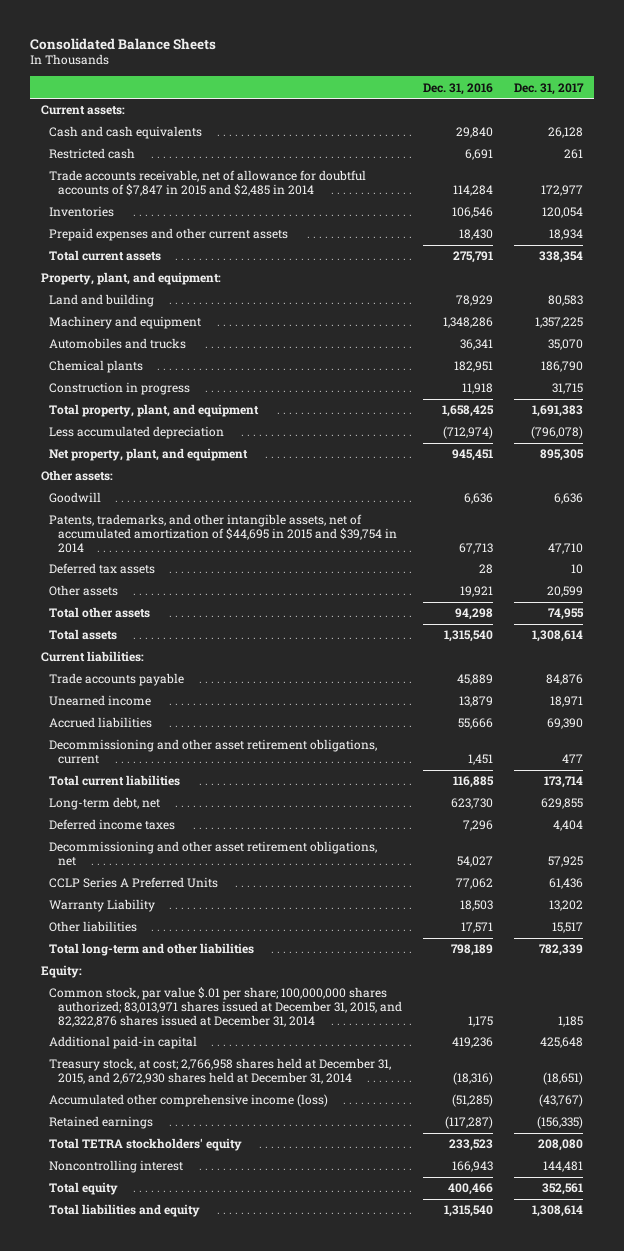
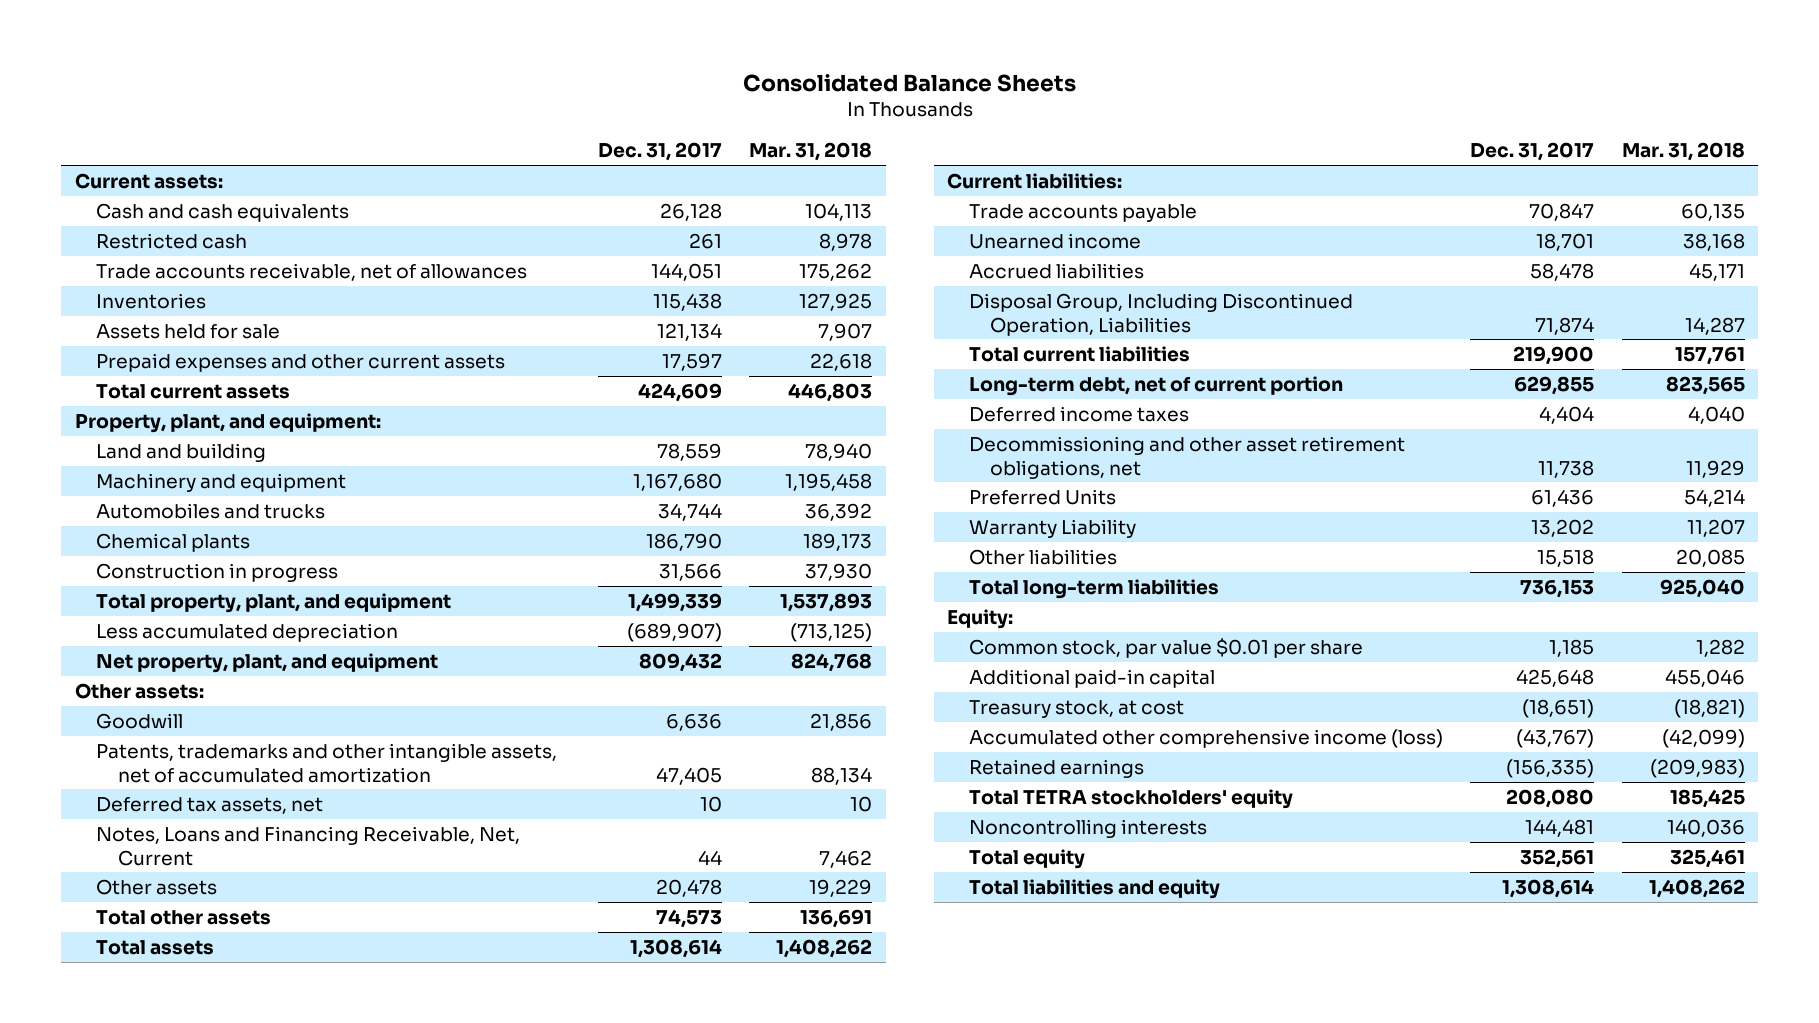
[423,82,494,95] Dec. 31, 2016 -> none
none -> [749,142,873,162] Mar. 31, 2018
[49,170,367,196] Trade accounts receivable, net of allowance for doubtful accounts of $7,847 in 2015 and $2,485 in 2014 -> [96,262,528,281] Trade accounts receivable, net of allowances
[541,184,584,196] 172,977 -> [650,262,722,281] 144,051
[542,207,584,219] 120,054 -> [652,292,722,311] 115,438
none -> [96,323,281,339] Assets held for sale
[549,229,584,241] 18,934 -> [661,352,722,371] 17,597
[539,251,584,264] 338,354 -> [637,382,722,402] 424,609
[548,295,584,307] 80,583 -> [656,442,722,461] 78,559
[535,317,584,329] 1,357,225 -> [632,472,722,491] 1,167,680
[548,339,584,351] 35,070 -> [657,502,722,521] 34,744
[552,383,584,395] 31,715 -> [658,563,722,581] 31,566
[532,405,584,418] 1,691,383 -> [627,592,722,612] 1,499,339
[531,426,584,440] (796,078) -> [626,622,722,642] (689,907)
[540,449,585,462] 895,305 -> [638,652,722,672] 809,432
[49,514,397,553] Patents, trademarks, and other intangible assets, net of accumulated amortization of $44,695 in 2015 and $39,754 in 2014 -> [96,742,558,783] Patents, trademarks and other intangible assets, net of accumulated amortization
[548,542,584,554] 47,710 -> [655,766,722,785] 47,405
[49,563,156,575] Deferred tax assets -> [96,796,324,814] Deferred tax assets, net
none -> [96,825,521,866] Notes, Loans and Financing Receivable, Net, Current
[547,586,584,598] 20,599 -> [655,878,722,897] 20,478
[548,608,585,621] 74,955 -> [655,908,722,928] 74,573
[49,739,378,764] Decommissioning and other asset retirement obligations, current -> none
[546,674,584,686] 84,876 -> [1529,202,1595,221] 70,847
[550,696,584,708] 18,971 -> [1536,232,1595,251] 18,701
[547,718,584,730] 69,390 -> [1530,262,1595,281] 58,478
none -> [968,292,1353,336] Disposal Group, Including Discontinued Operation, Liabilities
[544,776,584,789] 173,714 -> [1513,345,1595,365] 219,900
[49,797,161,811] Long-term debt, net -> [968,375,1343,396] Long-term debt, net of current portion
[548,855,584,867] 57,925 -> [1538,459,1595,478] 11,738
[49,877,219,889] CCLP Series A Preferred Units -> [968,488,1116,505] Preferred Units
[552,922,584,934] 15,517 -> [1537,548,1595,567] 15,518
[49,943,255,957] Total long-term and other liabilities -> [968,578,1219,599] Total long-term liabilities
[539,944,584,957] 782,339 -> [1520,579,1595,598] 736,153
[49,987,402,1027] Common stock, par value $.01 per share; 100,000,000 shares authorized; 83,013,971 shares issued at December 31, 2015, and 82,322,876 shares issued at December 31, 2014 -> [968,637,1363,658] Common stock, par value $0.01 per share
[49,1058,392,1084] Treasury stock, at cost; 2,766,958 shares held at December 31, 2015, and 2,672,930 shares held at December 31, 2014 -> [968,699,1184,718] Treasury stock, at cost
[49,1160,184,1174] Noncontrolling interest -> [968,818,1207,838] Noncontrolling interests

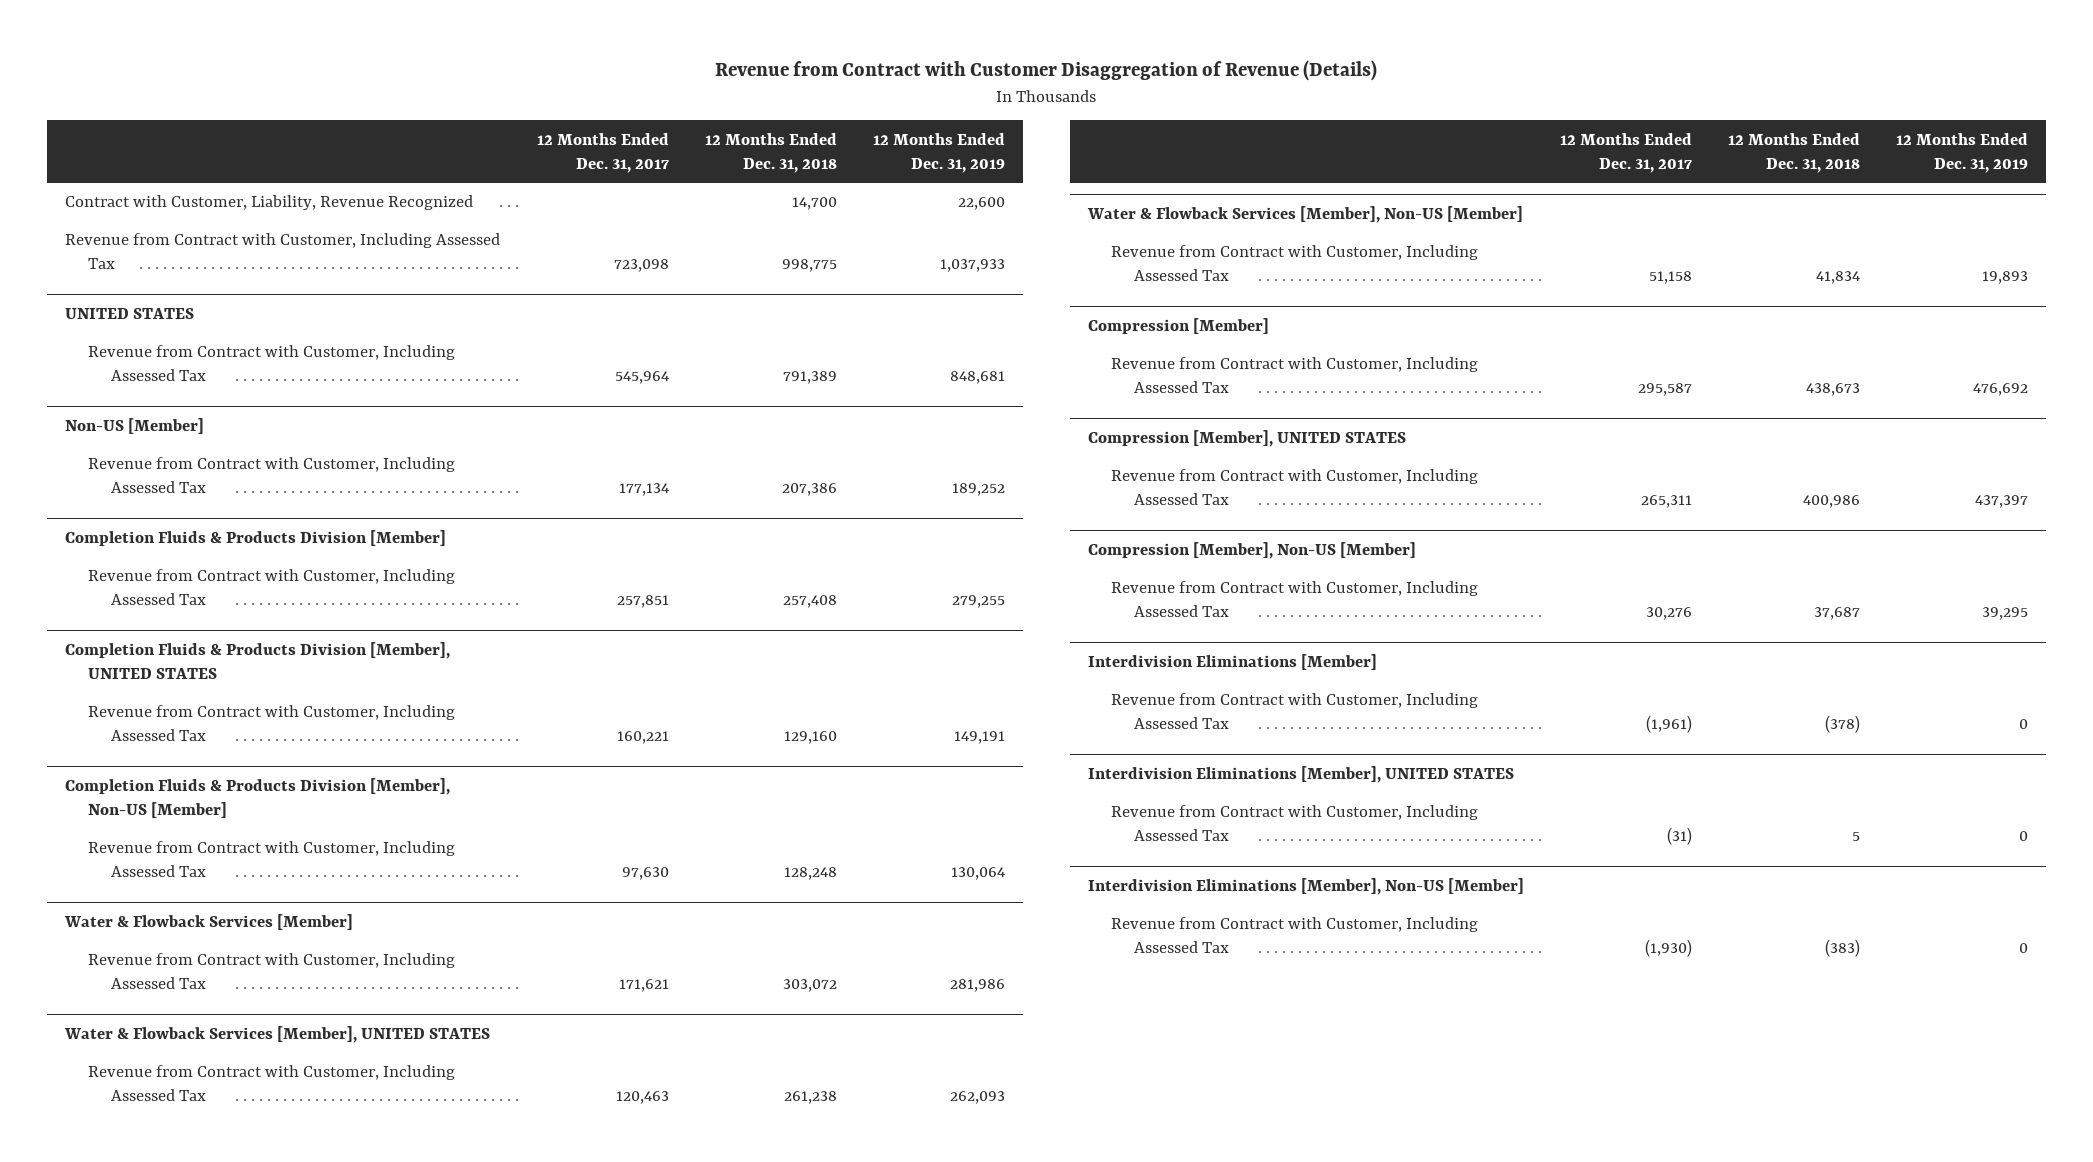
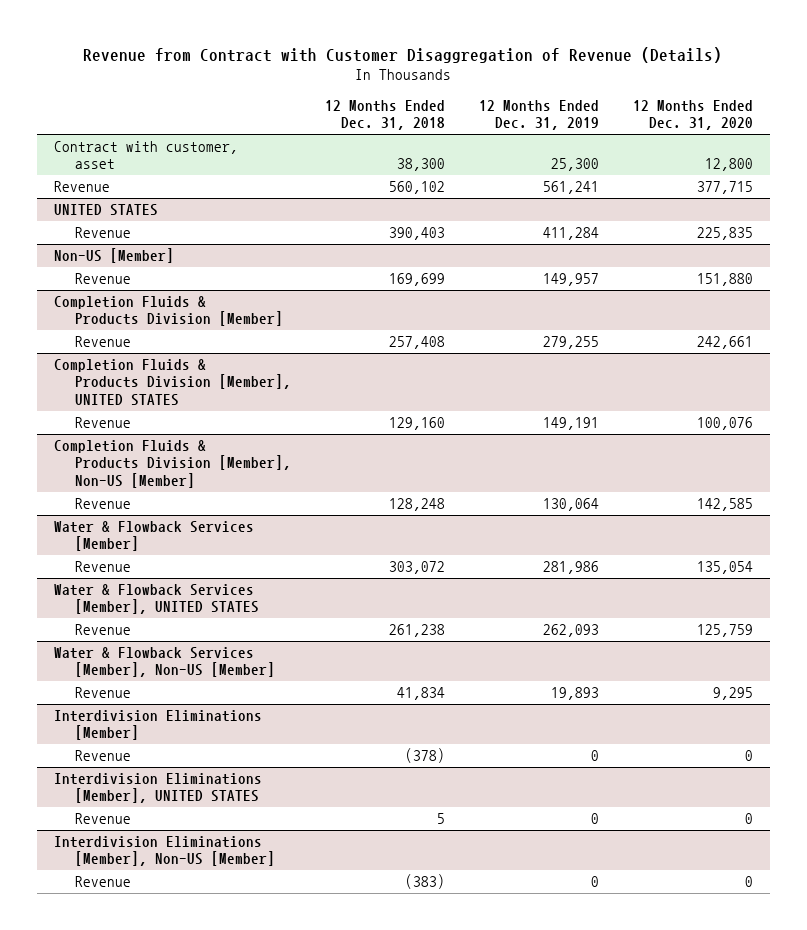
[537,132,670,173] 12 Months Ended Dec. 31, 2017 -> none
none -> [632,100,753,131] 12 Months Ended Dec. 31, 2020
[65,195,474,211] Contract with Customer, Liability, Revenue Recognized -> none
[65,233,501,270] Revenue from Contract with Customer, Including Assessed Tax -> none
none -> [53,141,238,170] Contract with customer, asset
none -> [53,181,110,193] Revenue
[88,345,456,382] Revenue from Contract with Customer, Including Assessed Tax -> none
none -> [75,227,132,239] Revenue
[88,457,456,494] Revenue from Contract with Customer, Including Assessed Tax -> none
none -> [75,273,132,285] Revenue
[88,569,456,606] Revenue from Contract with Customer, Including Assessed Tax -> [75,336,132,348] Revenue
[88,705,456,742] Revenue from Contract with Customer, Including Assessed Tax -> [75,417,132,429] Revenue
[88,841,456,878] Revenue from Contract with Customer, Including Assessed Tax -> [75,498,132,510] Revenue
[88,953,456,990] Revenue from Contract with Customer, Including Assessed Tax -> [75,561,132,573] Revenue
[88,1065,456,1102] Revenue from Contract with Customer, Including Assessed Tax -> [75,624,132,636] Revenue
[1087,318,1269,335] Compression [Member] -> none
[1110,357,1478,394] Revenue from Contract with Customer, Including Assessed Tax -> none
[1087,430,1406,448] Compression [Member], UNITED STATES -> none
[1110,469,1478,506] Revenue from Contract with Customer, Including Assessed Tax -> none
[1087,542,1416,560] Compression [Member], Non-US [Member] -> none
[1110,581,1478,618] Revenue from Contract with Customer, Including Assessed Tax -> none
[1110,245,1478,282] Revenue from Contract with Customer, Including Assessed Tax -> [75,687,132,699] Revenue
[1110,693,1478,730] Revenue from Contract with Customer, Including Assessed Tax -> [75,750,132,762] Revenue
[1110,805,1478,842] Revenue from Contract with Customer, Including Assessed Tax -> [75,813,132,825] Revenue
[1110,917,1478,954] Revenue from Contract with Customer, Including Assessed Tax -> [75,876,132,888] Revenue

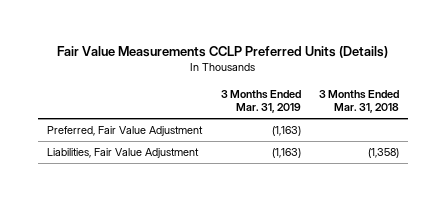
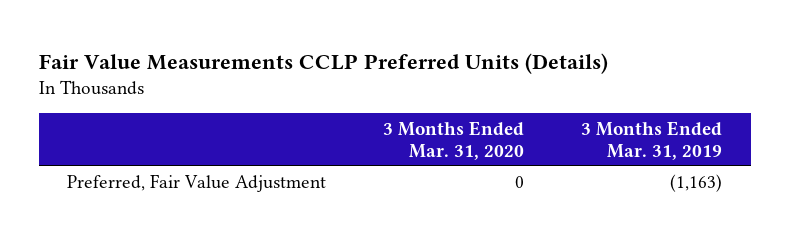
[318,89,399,114] 3 Months Ended Mar. 31, 2018 -> none
none -> [383,120,525,160] 3 Months Ended Mar. 31, 2020
[47,148,200,159] Liabilities, Fair Value Adjustment -> none

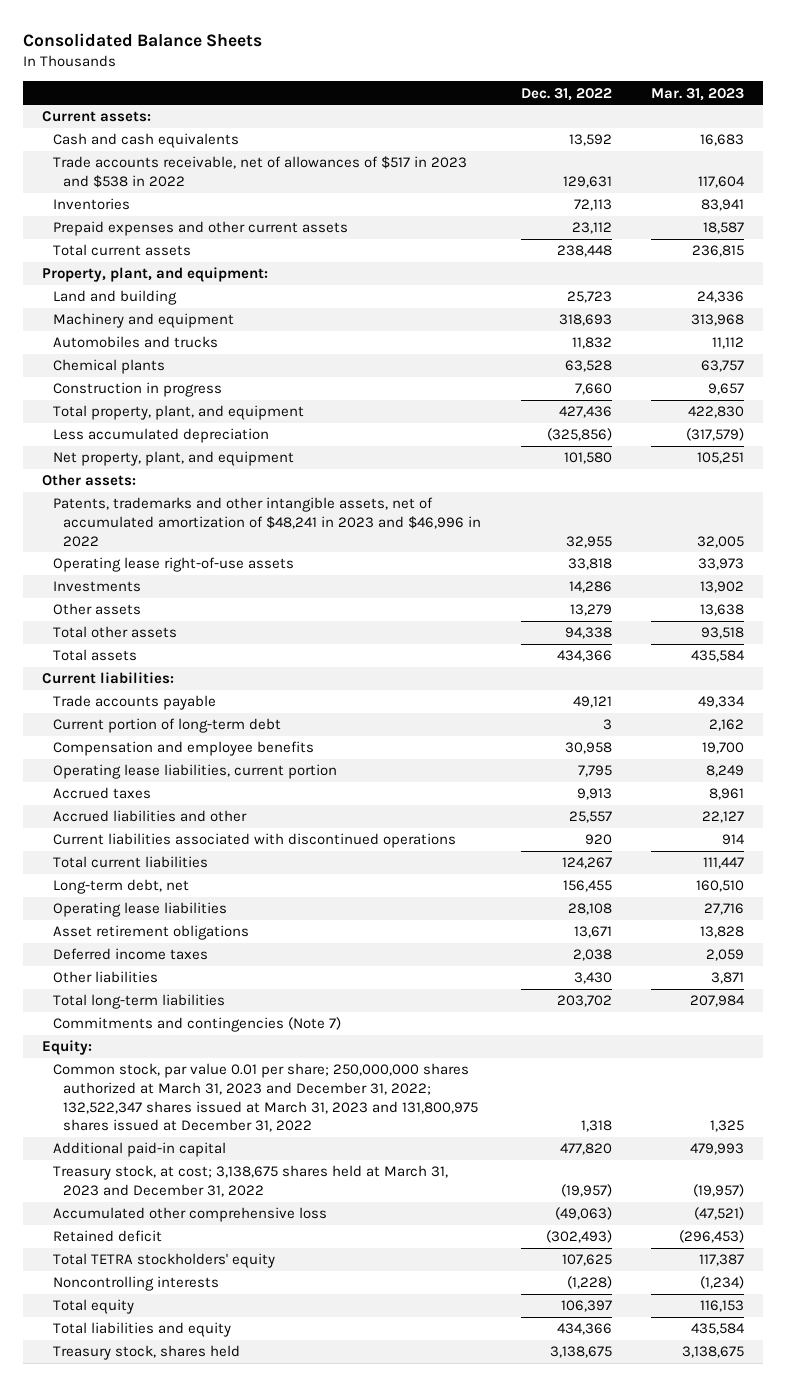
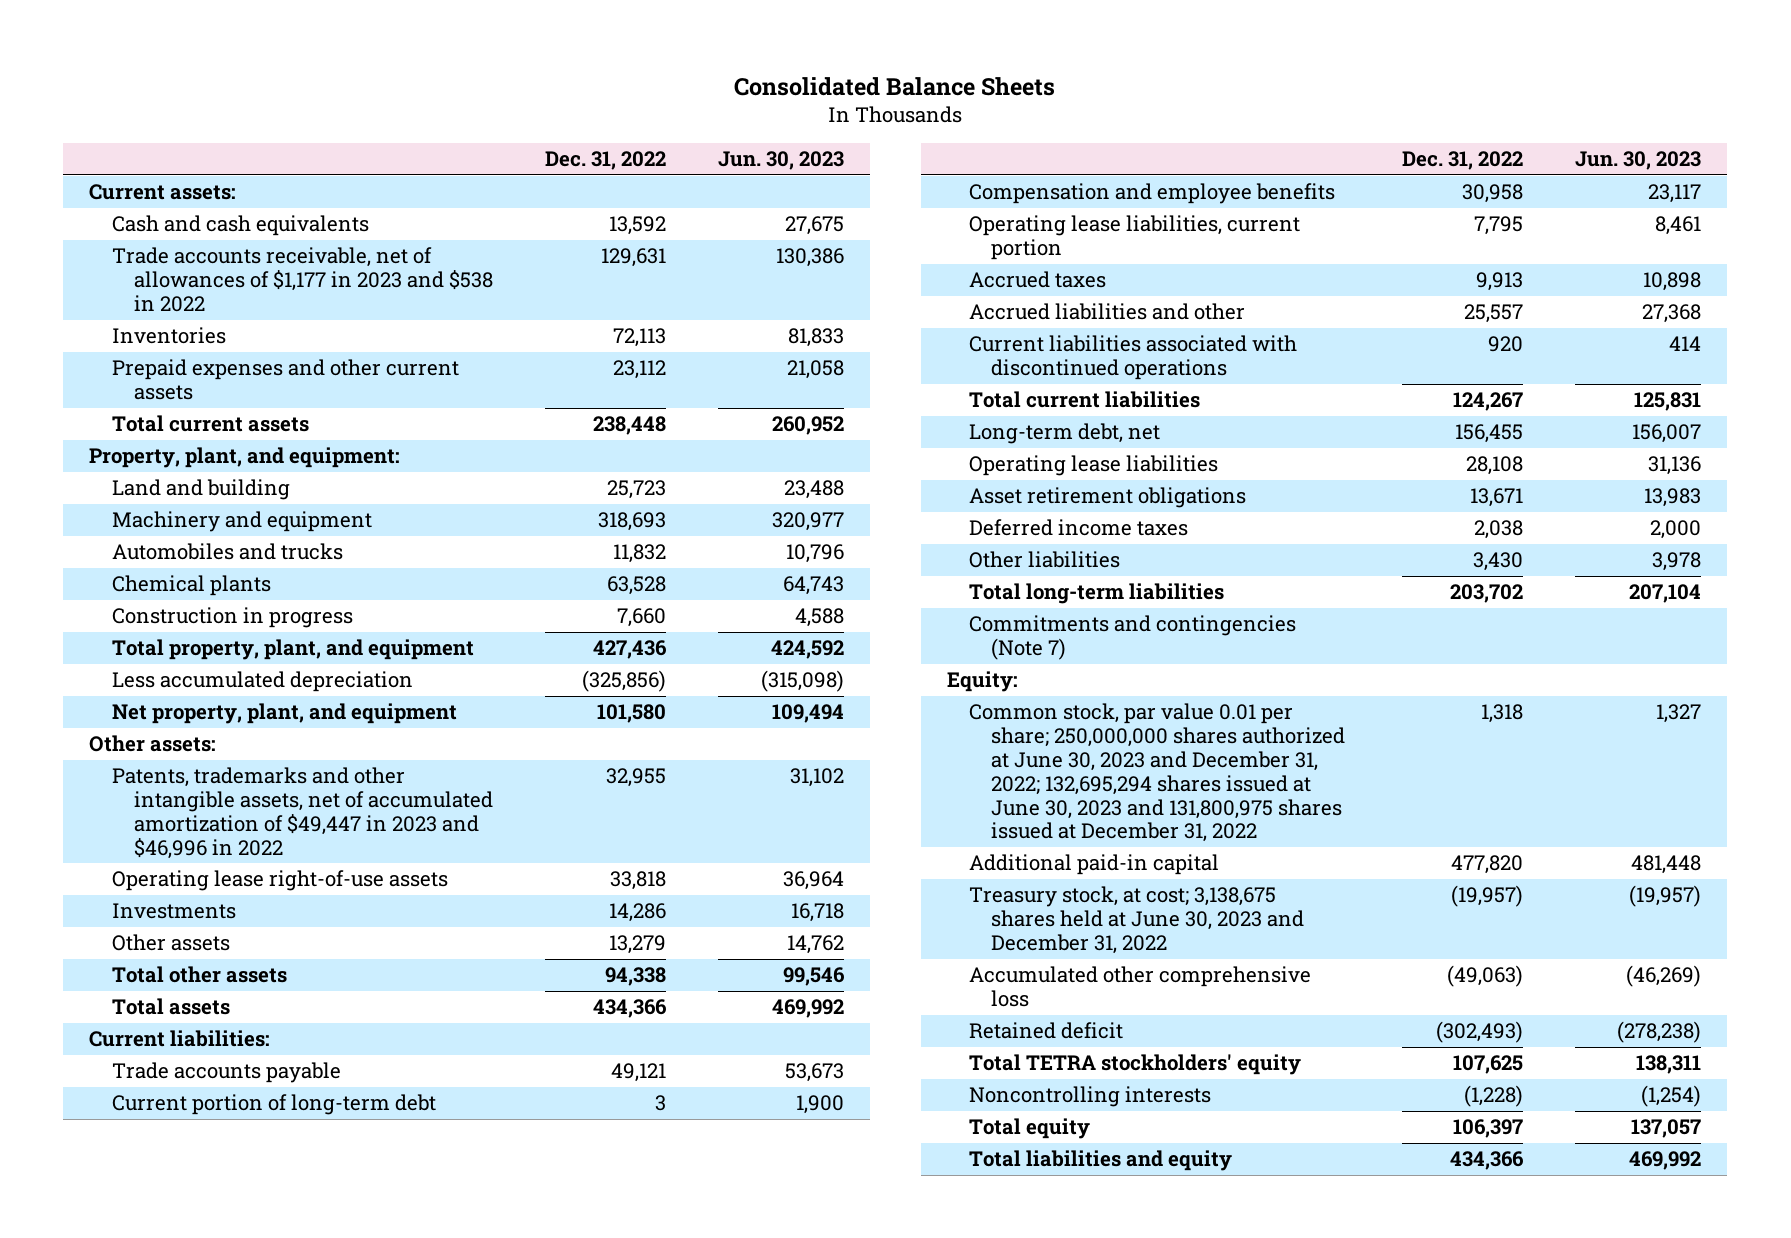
[650,87,744,101] Mar. 31, 2023 -> none
none -> [717,151,844,171] Jun. 30, 2023
[52,156,467,188] Trade accounts receivable, net of allowances of $517 in 2023 and $538 in 2022 -> [111,247,493,312] Trade accounts receivable, net of allowances of $1,177 in 2023 and $538 in 2022
[52,497,482,547] Patents, trademarks and other intangible assets, net of accumulated amortization of $48,241 in 2023 and $46,996 in 2022 -> [111,767,493,859] Patents, trademarks and other intangible assets, net of accumulated amortization of $49,447 in 2023 and $46,996 in 2022
[52,1063,479,1133] Common stock, par value 0.01 per share; 250,000,000 shares authorized at March 31, 2023 and December 31, 2022; 132,522,347 shares issued at March 31, 2023 and 131,800,975 shares issued at December 31, 2022 -> [968,703,1346,843] Common stock, par value 0.01 per share; 250,000,000 shares authorized at June 30, 2023 and December 31, 2022; 132,695,294 shares issued at June 30, 2023 and 131,800,975 shares issued at December 31, 2022
[52,1165,448,1197] Treasury stock, at cost; 3,138,675 shares held at March 31, 2023 and December 31, 2022 -> [968,886,1305,954] Treasury stock, at cost; 3,138,675 shares held at June 30, 2023 and December 31, 2022
[52,1345,240,1361] Treasury stock, shares held -> none

